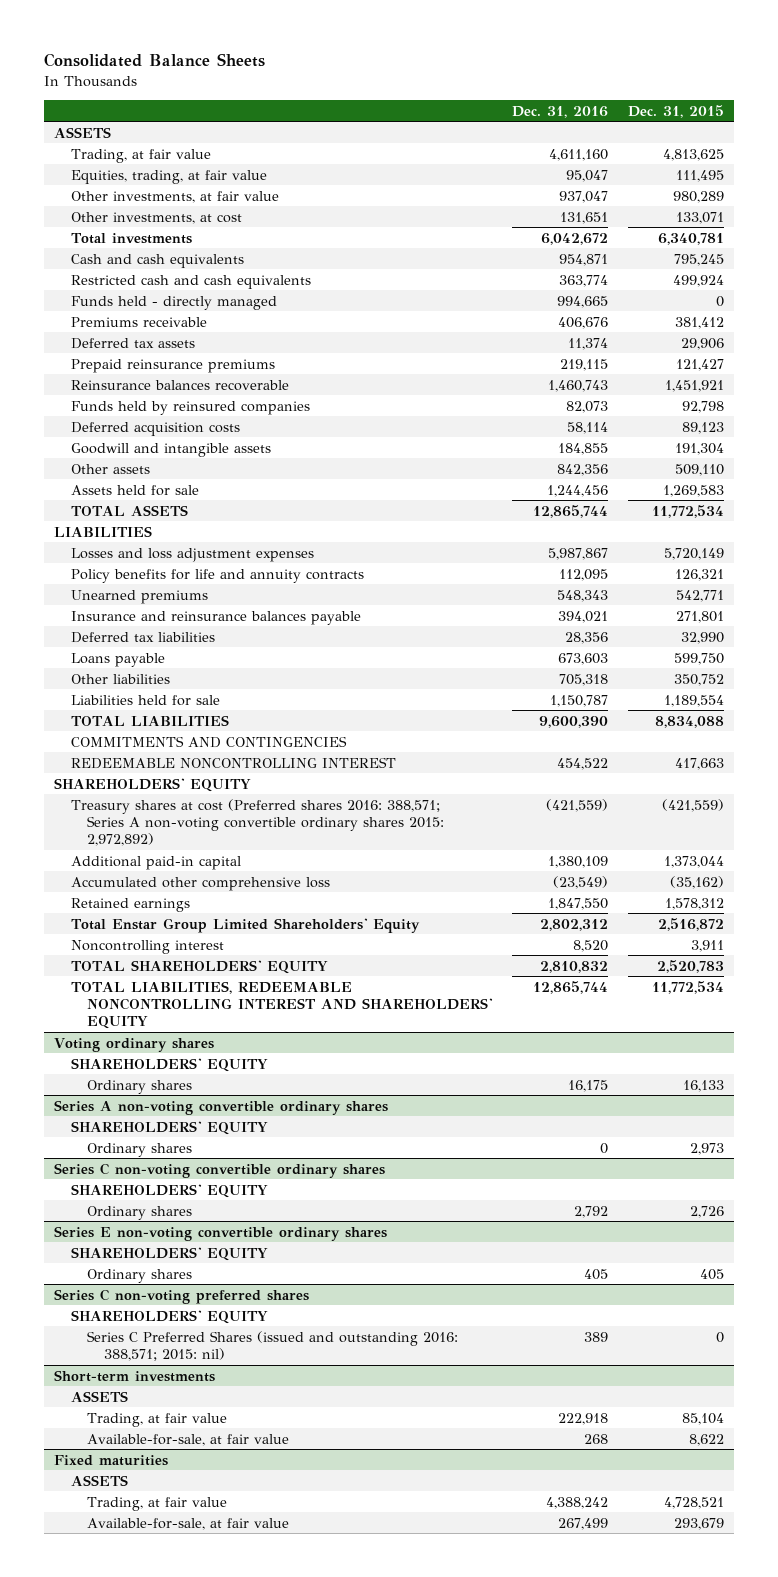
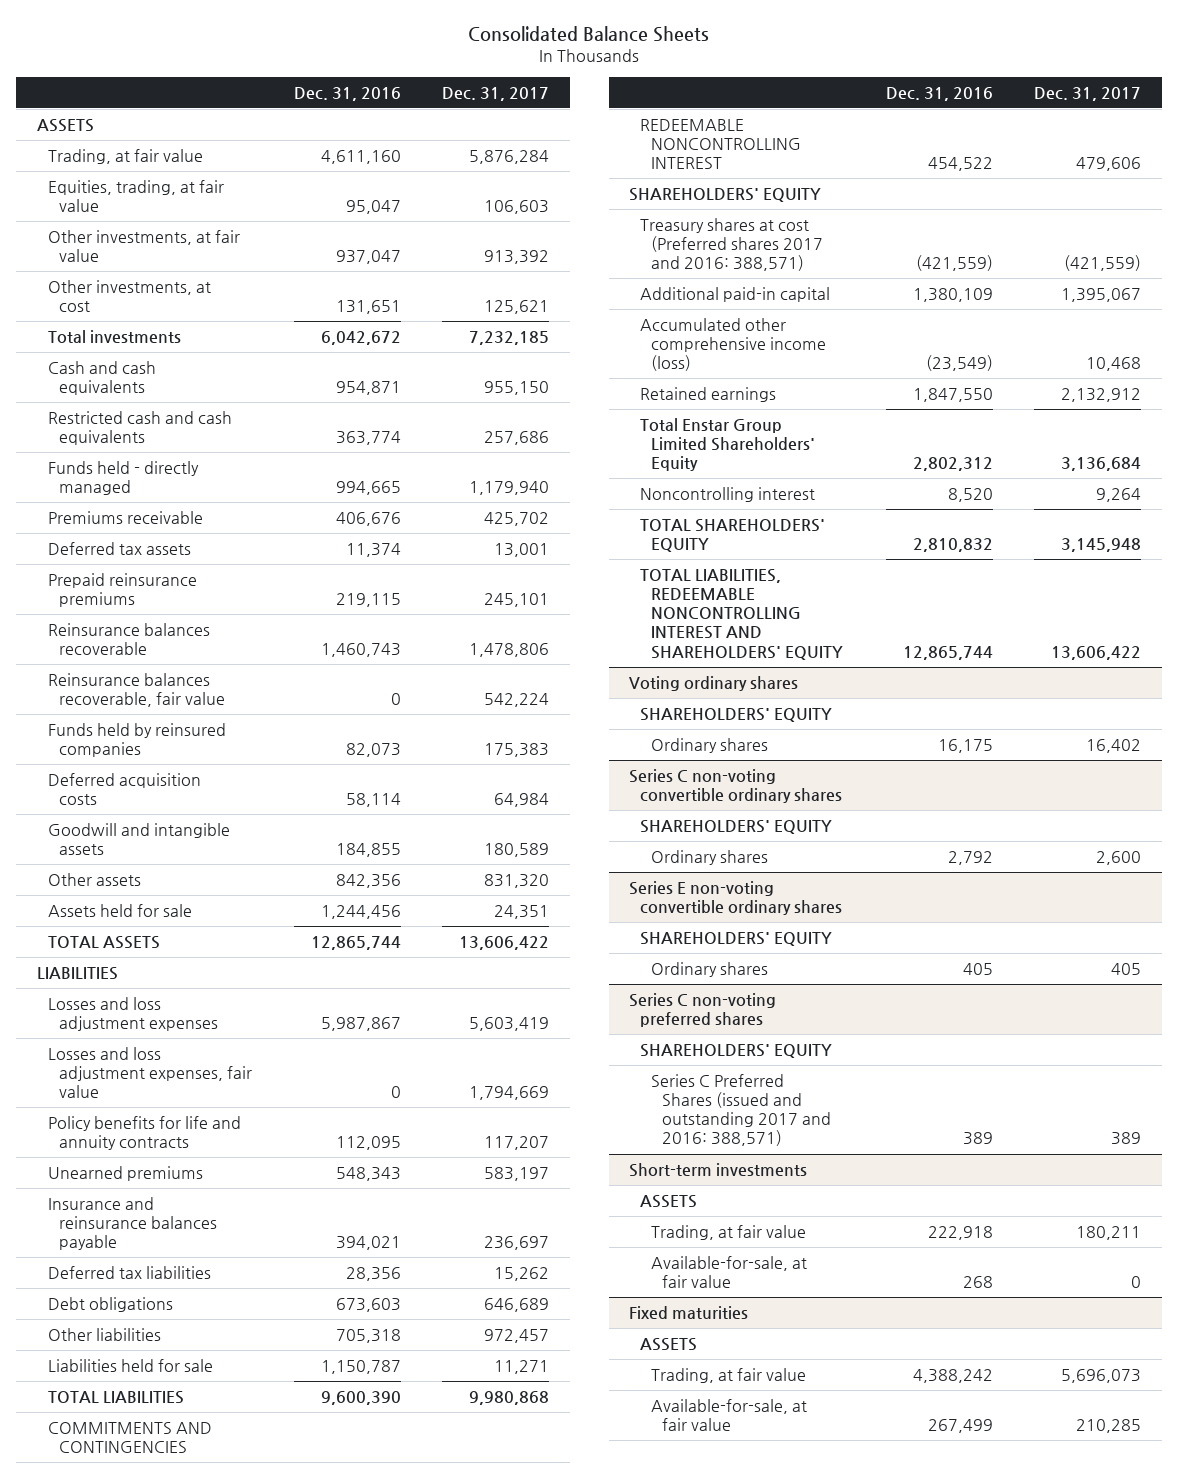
[628,104,725,118] Dec. 31, 2015 -> none
none -> [442,86,550,101] Dec. 31, 2017
none -> [48,672,225,708] Reinsurance balances recoverable, fair value
none -> [48,1046,252,1099] Losses and loss adjustment expenses, fair value
[70,652,165,667] Loans payable -> [48,1296,174,1312] Debt obligations
[70,798,445,847] Treasury shares at cost (Preferred shares 2016: 388,571; Series A non-voting convertible ordinary shares 2015: 2,972,892) -> [640,217,824,272] Treasury shares at cost (Preferred shares 2017 and 2016: 388,571)
[70,876,330,891] Accumulated other comprehensive loss -> [640,317,827,372] Accumulated other comprehensive income (loss)
[54,1099,389,1115] Series A non-voting convertible ordinary shares -> none
[70,1120,268,1135] SHAREHOLDERS' EQUITY -> none
[87,1142,193,1157] Ordinary shares -> none
[87,1330,459,1361] Series C Preferred Shares (issued and outstanding 2016: 388,571; 2015: nil) -> [651,1073,832,1147] Series C Preferred Shares (issued and outstanding 2017 and 2016: 388,571)

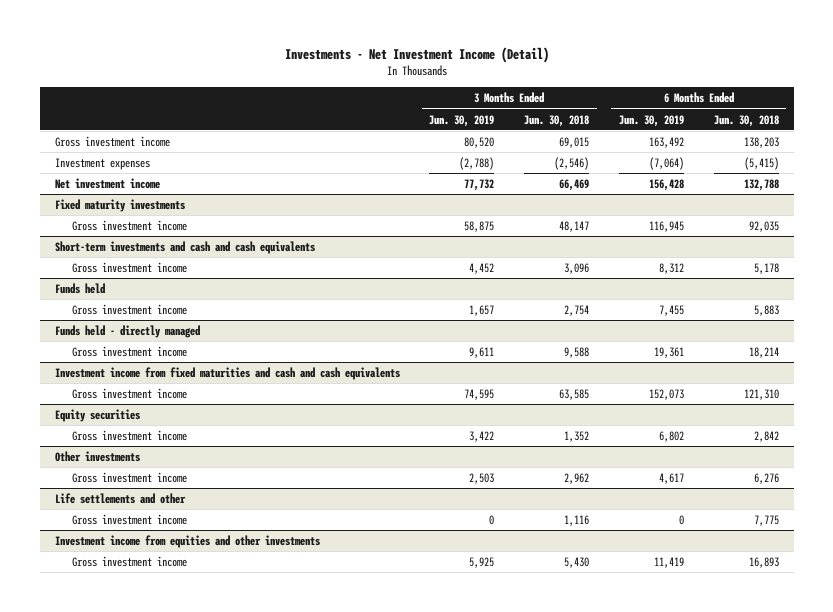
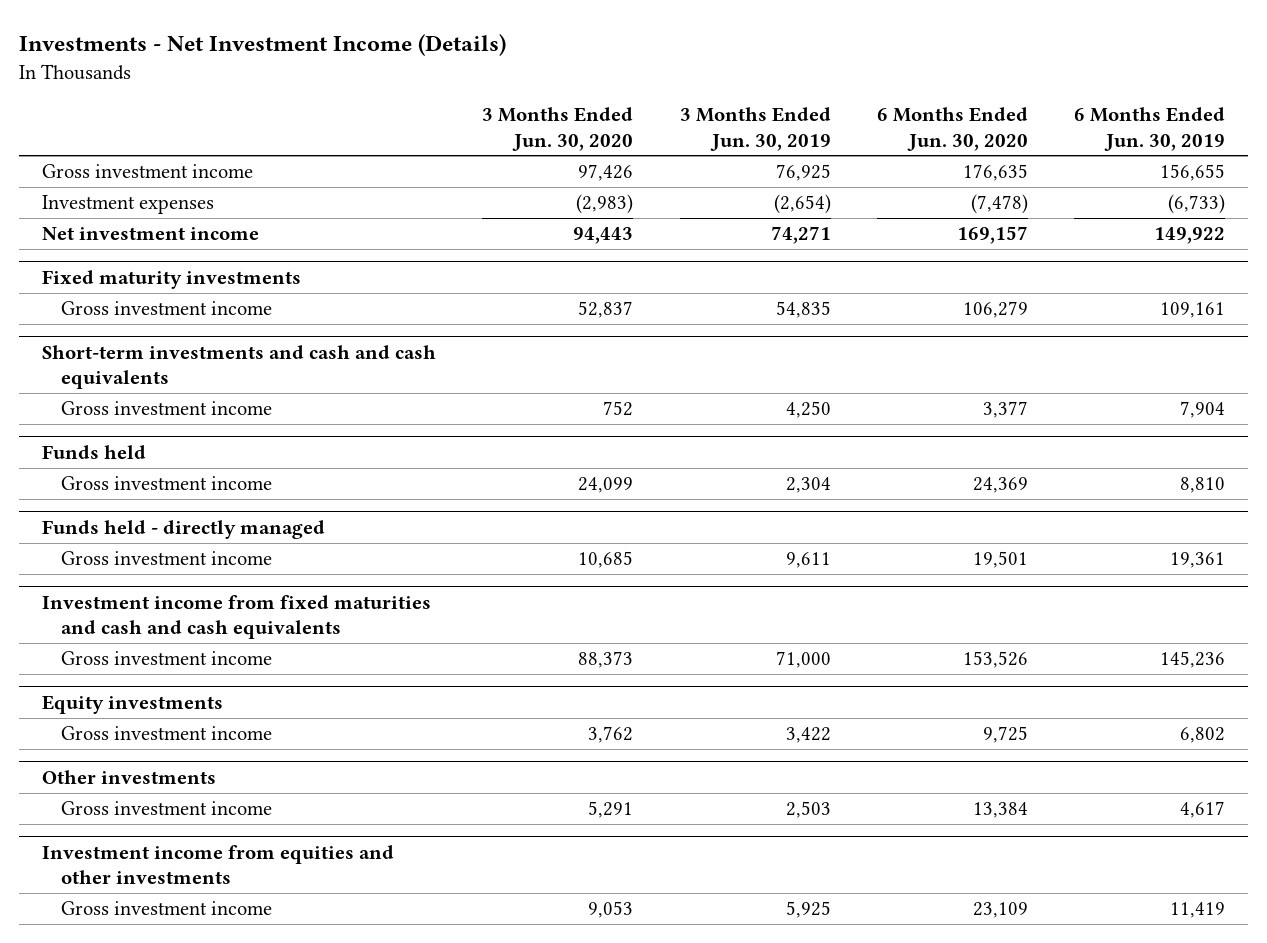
[284,46,549,63] Investments - Net Investment Income (Detail) -> [18,33,506,56] Investments - Net Investment Income (Details)
[524,114,590,127] Jun. 30, 2018 -> none
[713,114,779,127] Jun. 30, 2018 -> none
none -> [482,107,634,151] 3 Months Ended Jun. 30, 2020
none -> [876,107,1028,151] 6 Months Ended Jun. 30, 2020
[464,136,495,148] 80,520 -> [775,164,831,182] 76,925
[648,136,684,148] 163,492 -> [1160,164,1226,182] 156,655
[459,156,495,170] (2,788) -> [773,194,831,215] (2,654)
[648,156,684,170] (7,064) -> [1168,194,1226,215] (6,733)
[464,178,495,191] 77,732 -> [770,226,831,245] 74,271
[648,178,684,191] 156,428 -> [1154,227,1226,245] 149,922
[464,220,495,232] 58,875 -> [775,301,831,319] 54,835
[648,220,684,232] 116,945 -> [1160,302,1226,319] 109,161
[469,262,495,274] 4,452 -> [785,401,831,419] 4,250
[658,262,684,274] 8,312 -> [1180,401,1226,419] 7,904
[469,304,495,316] 1,657 -> [785,477,831,494] 2,304
[658,304,684,316] 7,455 -> [1180,477,1226,494] 8,810
[464,388,495,400] 74,595 -> [775,651,831,669] 71,000
[648,388,684,400] 152,073 -> [1160,651,1226,669] 145,236
[54,408,140,422] Equity securities -> [41,694,223,714] Equity investments
[54,492,186,504] Life settlements and other -> none
[72,513,188,525] Gross investment income -> none

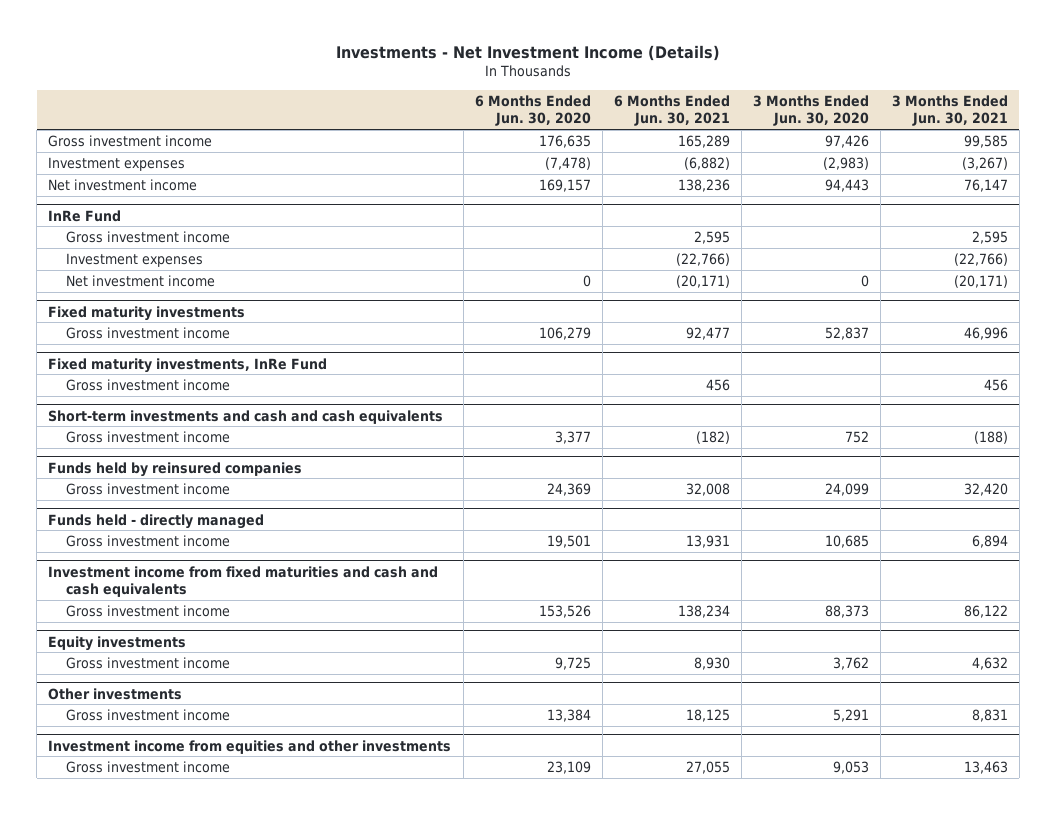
[679,107,831,151] 3 Months Ended Jun. 30, 2019 -> none
[1074,107,1226,151] 6 Months Ended Jun. 30, 2019 -> none
none -> [613,94,730,127] 6 Months Ended Jun. 30, 2021
none -> [891,94,1008,127] 3 Months Ended Jun. 30, 2021
none -> [48,209,122,222] InRe Fund
none -> [65,230,230,243] Gross investment income
none -> [65,252,203,267] Investment expenses
none -> [65,274,215,287] Net investment income
none -> [48,357,328,373] Fixed maturity investments, InRe Fund
none -> [65,378,230,391] Gross investment income
[41,444,146,459] Funds held -> [48,461,303,477] Funds held by reinsured companies

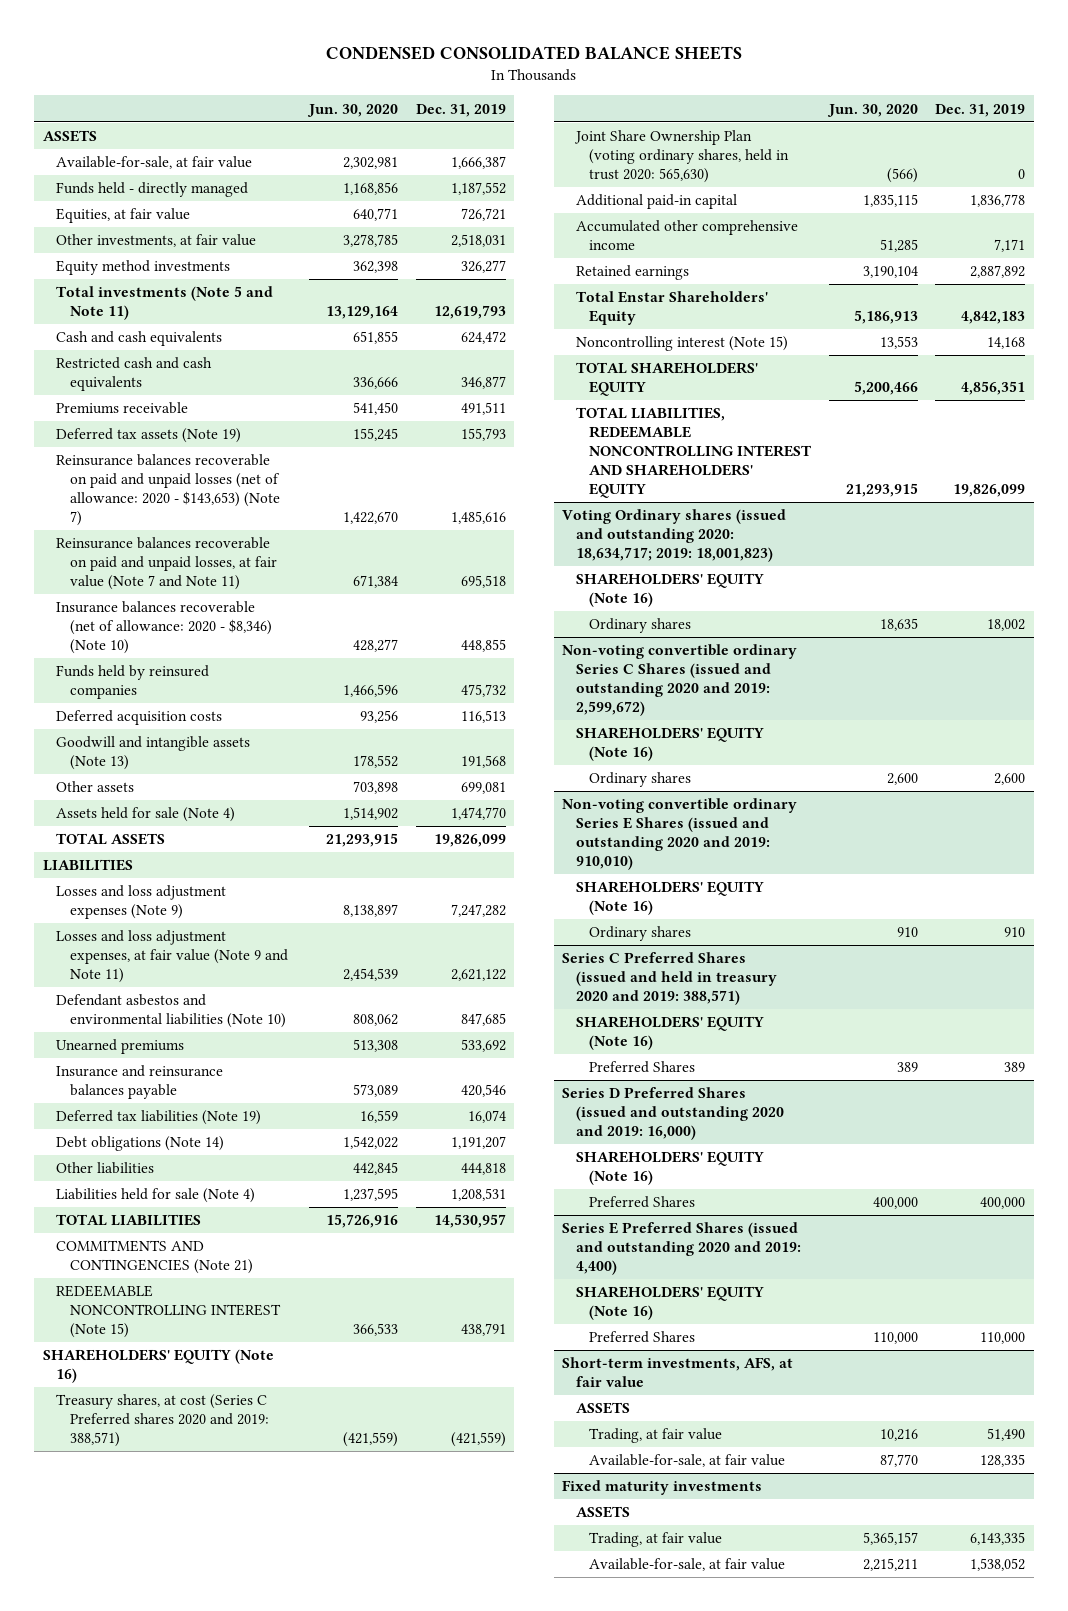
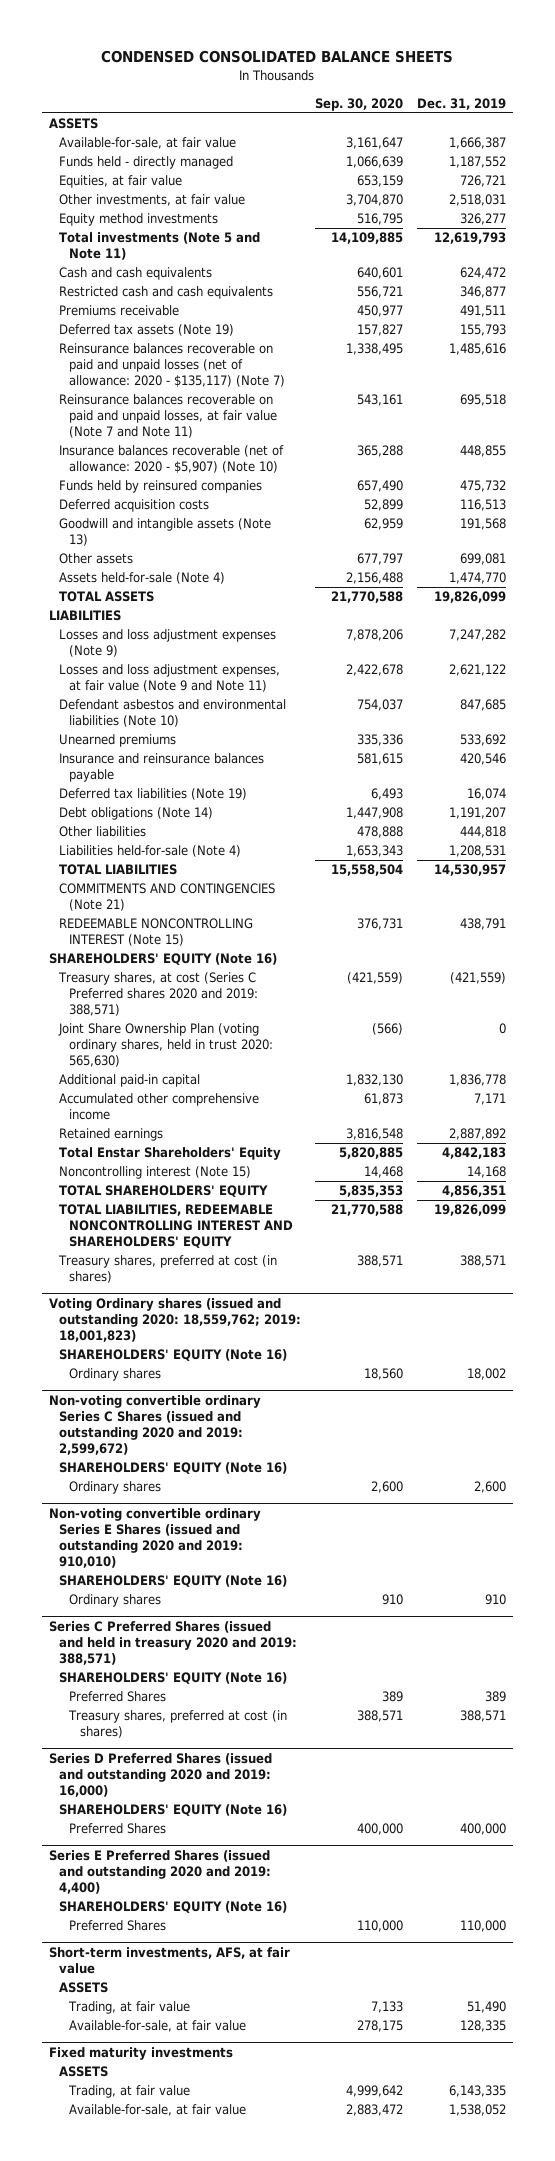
[307,103,399,117] Jun. 30, 2020 -> none
none -> [315,97,404,111] Sep. 30, 2020
[56,454,280,527] Reinsurance balances recoverable on paid and unpaid losses (net of allowance: 2020 - $143,653) (Note 7) -> [59,343,286,388] Reinsurance balances recoverable on paid and unpaid losses (net of allowance: 2020 - $135,117) (Note 7)
[56,601,272,655] Insurance balances recoverable (net of allowance: 2020 - $8,346) (Note 10) -> [59,445,285,474] Insurance balances recoverable (net of allowance: 2020 - $5,907) (Note 10)
[56,807,236,823] Assets held for sale (Note 4) -> [59,572,226,585] Assets held-for-sale (Note 4)
[56,1188,256,1204] Liabilities held for sale (Note 4) -> [59,845,242,858] Liabilities held-for-sale (Note 4)
none -> [58,1255,278,1284] Treasury shares, preferred at cost (in shares)
[562,509,787,563] Voting Ordinary shares (issued and outstanding 2020: 18,634,717; 2019: 18,001,823) -> [49,1298,302,1343] Voting Ordinary shares (issued and outstanding 2020: 18,559,762; 2019: 18,001,823)
none -> [68,1710,288,1739] Treasury shares, preferred at cost (in shares)

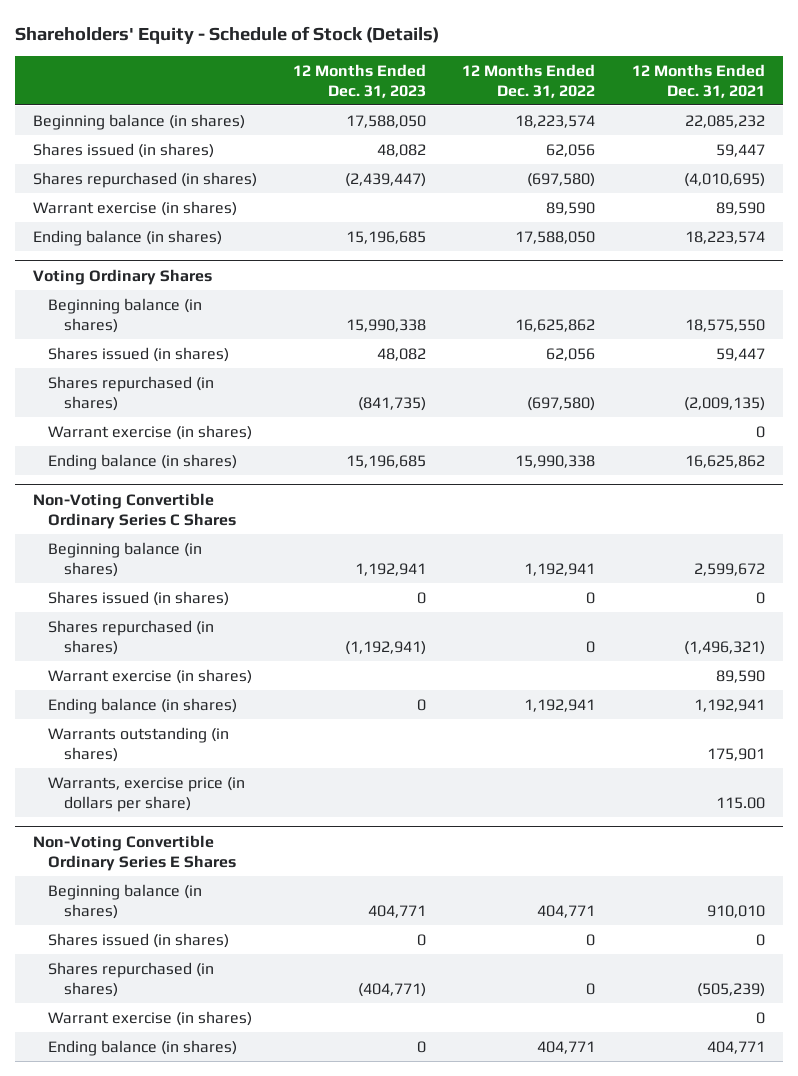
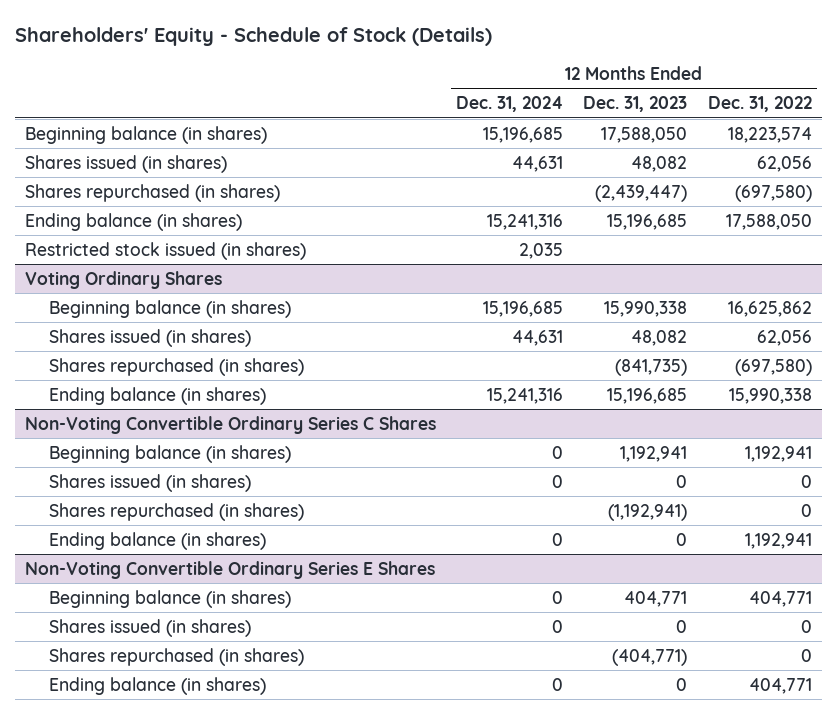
[631,63,765,98] 12 Months Ended Dec. 31, 2021 -> none
none -> [456,96,564,113] Dec. 31, 2024
[32,200,237,216] Warrant exercise (in shares) -> none
none -> [25,241,307,260] Restricted stock issued (in shares)
[48,424,253,440] Warrant exercise (in shares) -> none
[48,668,253,684] Warrant exercise (in shares) -> none
[48,726,230,762] Warrants outstanding (in shares) -> none
[48,776,246,812] Warrants, exercise price (in dollars per share) -> none
[48,1010,253,1026] Warrant exercise (in shares) -> none

